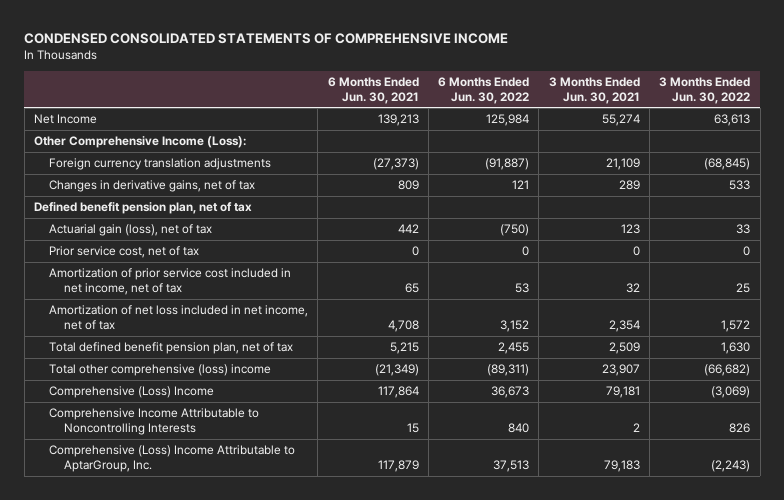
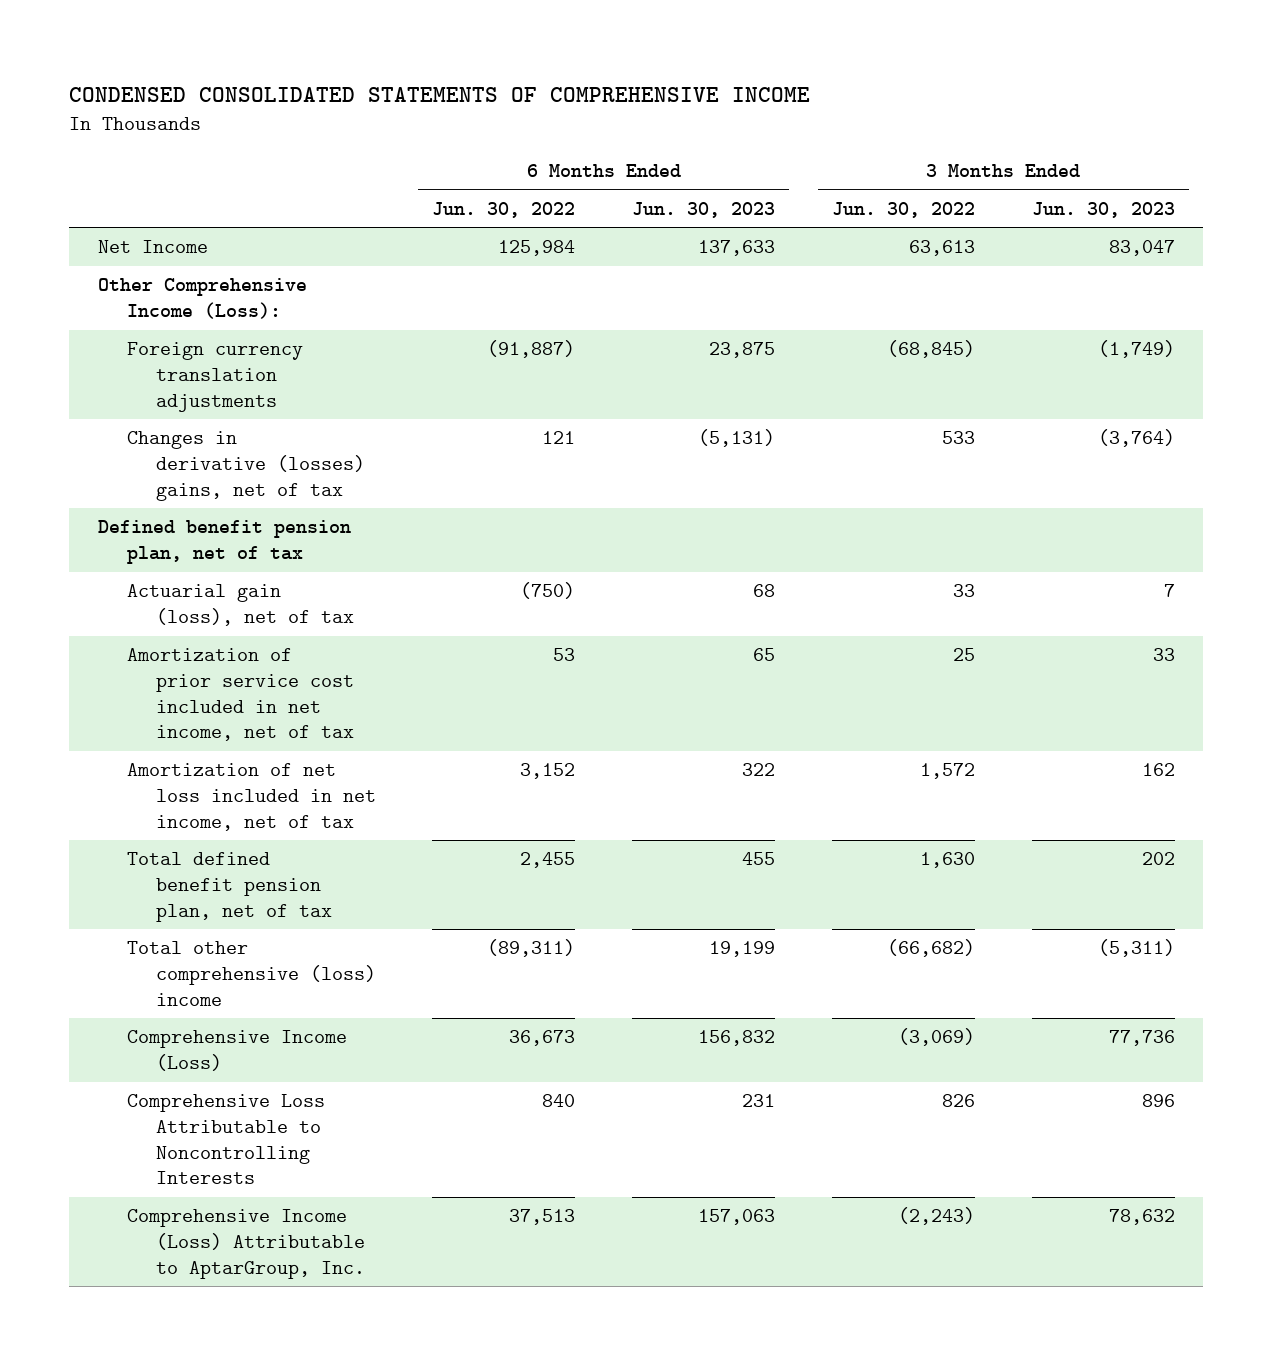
[327,76,419,104] 6 Months Ended Jun. 30, 2021 -> none
[548,76,640,104] 3 Months Ended Jun. 30, 2021 -> none
none -> [632,201,776,218] Jun. 30, 2023
none -> [1031,201,1175,218] Jun. 30, 2023
[49,180,256,193] Changes in derivative gains, net of tax -> [126,431,365,501] Changes in derivative (losses) gains, net of tax
[49,246,200,259] Prior service cost, net of tax -> none
[49,386,215,399] Comprehensive (Loss) Income -> [126,1030,347,1072] Comprehensive Income (Loss)
[49,408,260,436] Comprehensive Income Attributable to Noncontrolling Interests -> [126,1094,325,1185] Comprehensive Loss Attributable to Noncontrolling Interests
[49,445,296,473] Comprehensive (Loss) Income Attributable to AptarGroup, Inc. -> [126,1209,365,1279] Comprehensive Income (Loss) Attributable to AptarGroup, Inc.

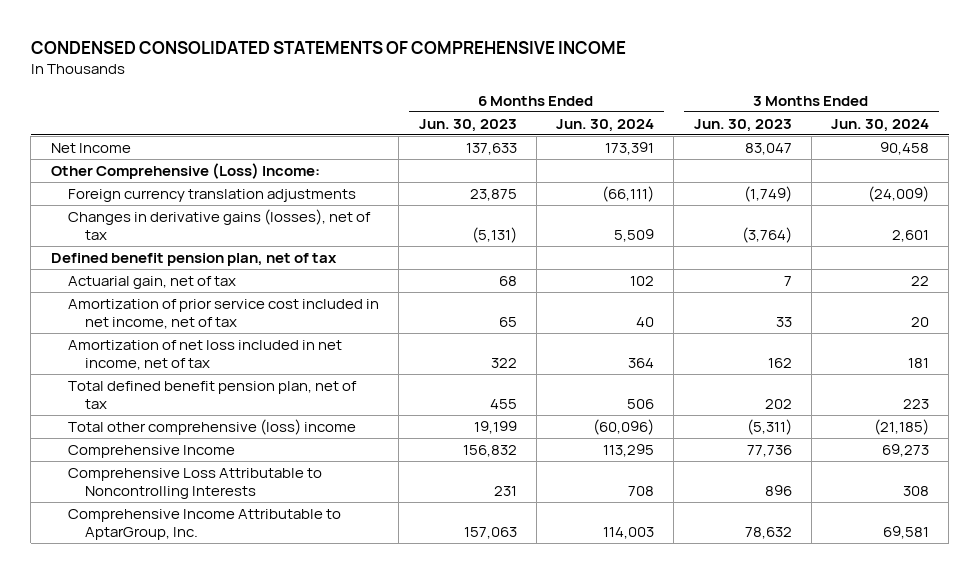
[432,201,576,218] Jun. 30, 2022 -> none
[831,201,975,218] Jun. 30, 2022 -> none
none -> [556,118,655,132] Jun. 30, 2024
none -> [831,118,930,132] Jun. 30, 2024
[97,278,307,320] Other Comprehensive Income (Loss): -> [50,162,320,179] Other Comprehensive (Loss) Income:
[126,431,365,501] Changes in derivative (losses) gains, net of tax -> [67,208,371,241] Changes in derivative gains (losses), net of tax
[126,584,354,627] Actuarial gain (loss), net of tax -> [67,275,236,289] Actuarial gain, net of tax
[126,1030,347,1072] Comprehensive Income (Loss) -> [67,444,235,458] Comprehensive Income
[126,1209,365,1279] Comprehensive Income (Loss) Attributable to AptarGroup, Inc. -> [67,508,341,541] Comprehensive Income Attributable to AptarGroup, Inc.

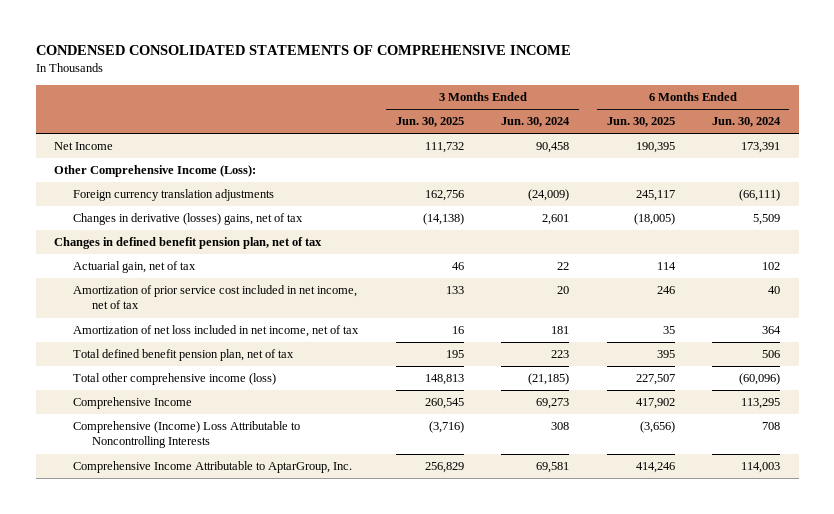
[418,118,517,132] Jun. 30, 2023 -> none
[693,118,792,132] Jun. 30, 2023 -> none
none -> [395,117,464,128] Jun. 30, 2025
none -> [606,117,675,128] Jun. 30, 2025
[50,162,320,179] Other Comprehensive (Loss) Income: -> [54,165,257,178] Other Comprehensive Income (Loss):
[67,208,371,241] Changes in derivative gains (losses), net of tax -> [73,213,304,226] Changes in derivative (losses) gains, net of tax
[50,252,337,266] Defined benefit pension plan, net of tax -> [54,237,323,250] Changes in defined benefit pension plan, net of tax
[67,418,356,435] Total other comprehensive (loss) income -> [73,373,277,386] Total other comprehensive income (loss)
[67,467,322,500] Comprehensive Loss Attributable to Noncontrolling Interests -> [73,421,301,449] Comprehensive (Income) Loss Attributable to Noncontrolling Interests

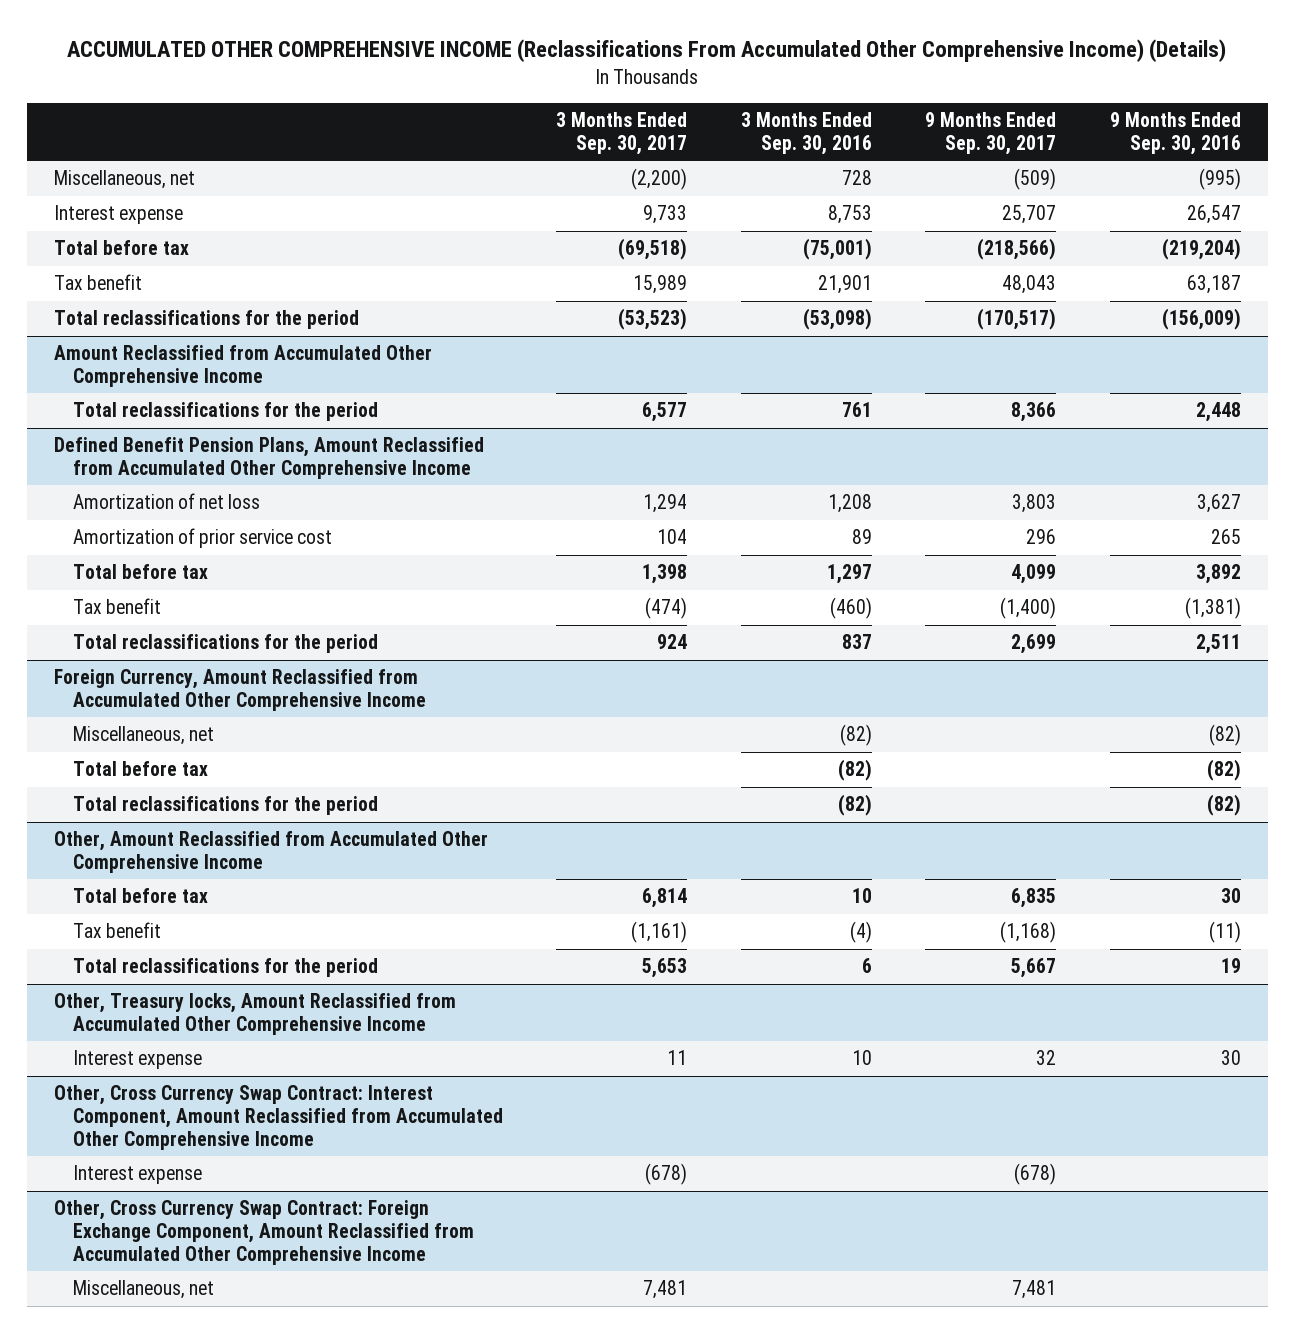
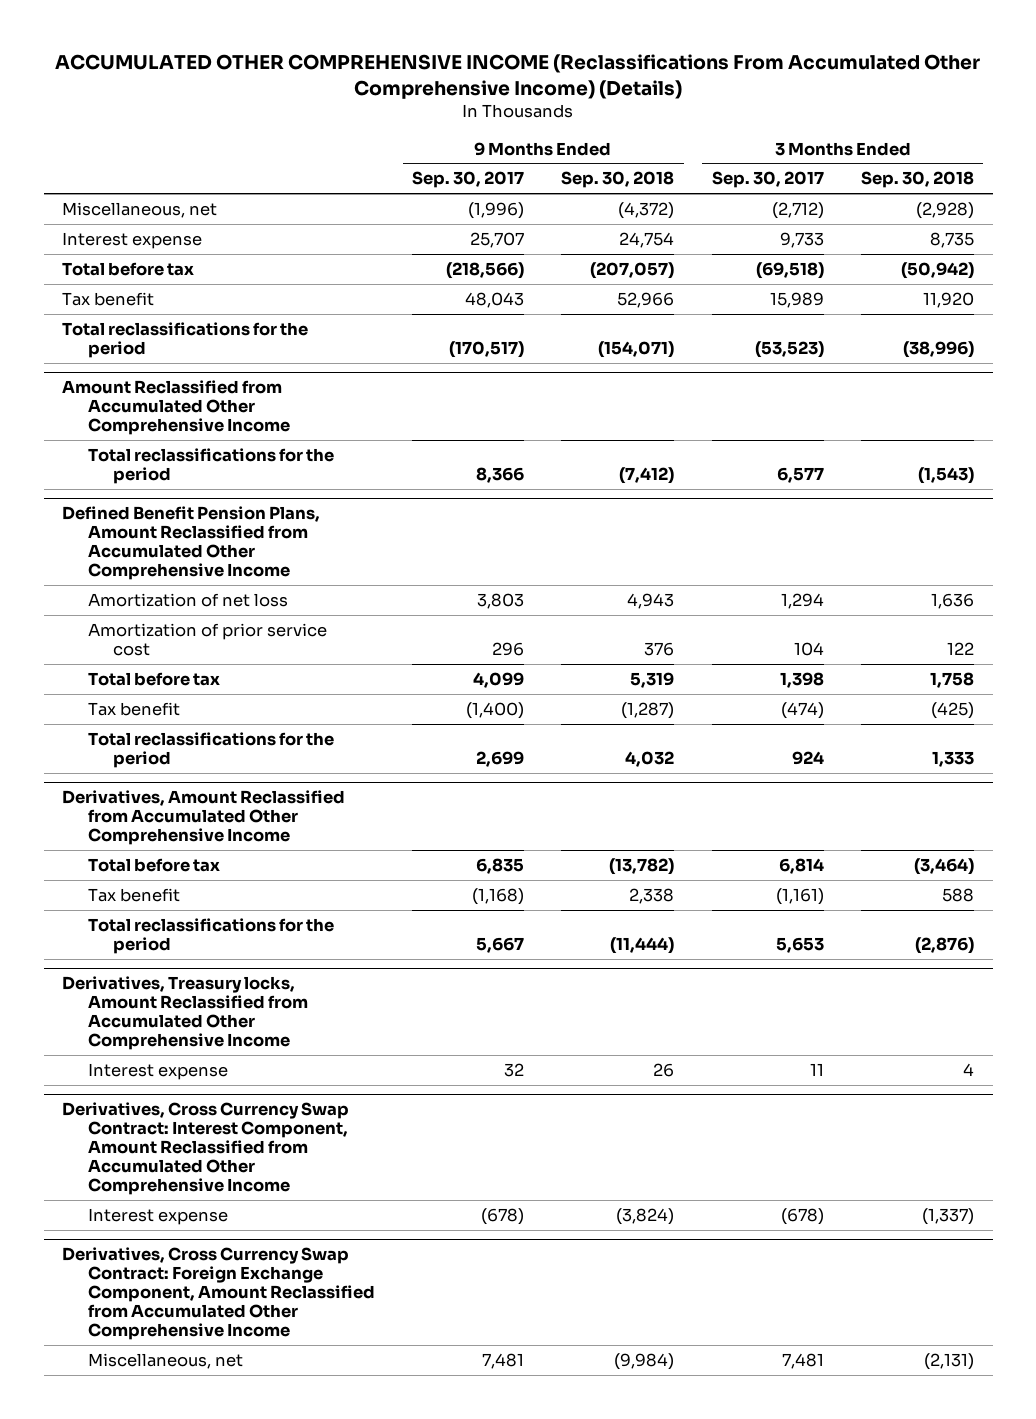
[740,112,872,155] 3 Months Ended Sep. 30, 2016 -> none
[1109,112,1241,155] 9 Months Ended Sep. 30, 2016 -> none
none -> [561,171,675,189] Sep. 30, 2018
none -> [860,171,974,189] Sep. 30, 2018
[631,168,688,191] (2,200) -> [771,201,824,219] (2,712)
[1014,168,1057,191] (509) -> [467,201,524,219] (1,996)
[54,669,426,711] Foreign Currency, Amount Reclassified from Accumulated Other Comprehensive Income -> none
[72,726,214,746] Miscellaneous, net -> none
[72,761,208,777] Total before tax -> none
[72,796,378,816] Total reclassifications for the period -> none
[54,831,489,873] Other, Amount Reclassified from Accumulated Other Comprehensive Income -> [62,790,346,846] Derivatives, Amount Reclassified from Accumulated Other Comprehensive Income
[54,993,457,1035] Other, Treasury locks, Amount Reclassified from Accumulated Other Comprehensive Income -> [62,976,308,1051] Derivatives, Treasury locks, Amount Reclassified from Accumulated Other Comprehensive Income
[54,1085,503,1150] Other, Cross Currency Swap Contract: Interest Component, Amount Reclassified from Accumulated Other Comprehensive Income -> [62,1102,350,1196] Derivatives, Cross Currency Swap Contract: Interest Component, Amount Reclassified from Accumulated Other Comprehensive Income
[54,1200,474,1265] Other, Cross Currency Swap Contract: Foreign Exchange Component, Amount Reclassified from Accumulated Other Comprehensive Income -> [62,1247,375,1341] Derivatives, Cross Currency Swap Contract: Foreign Exchange Component, Amount Reclassified from Accumulated Other Comprehensive Income

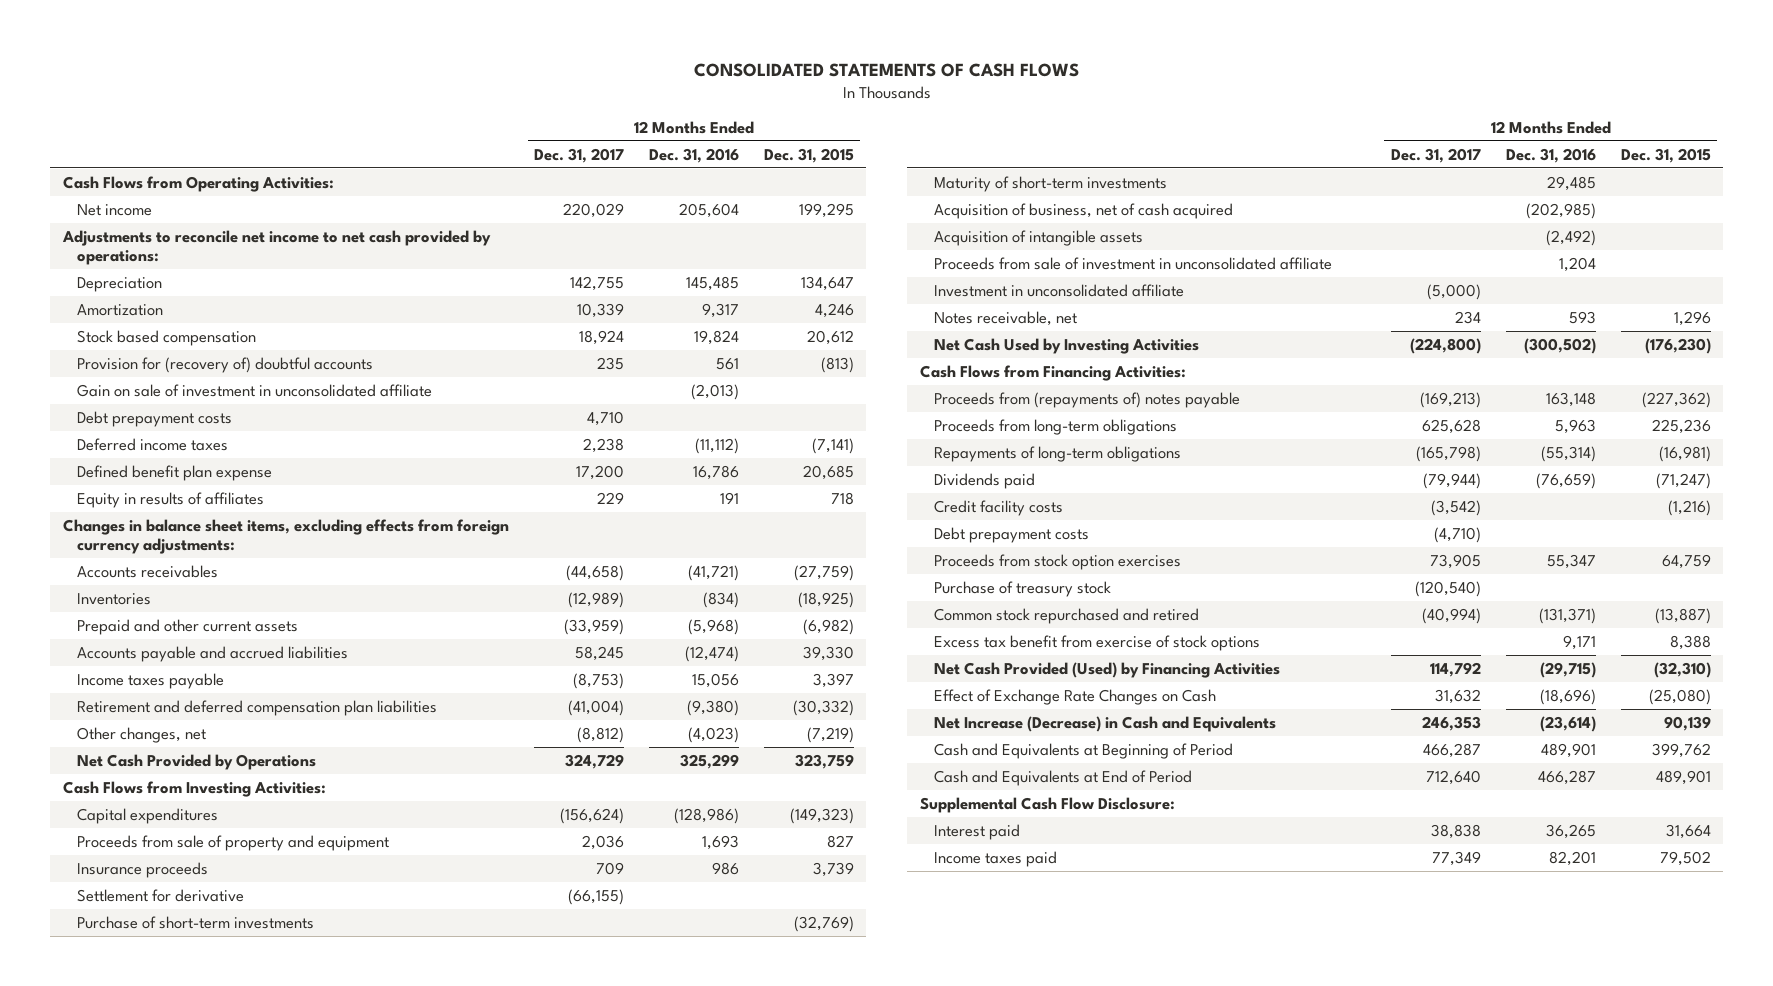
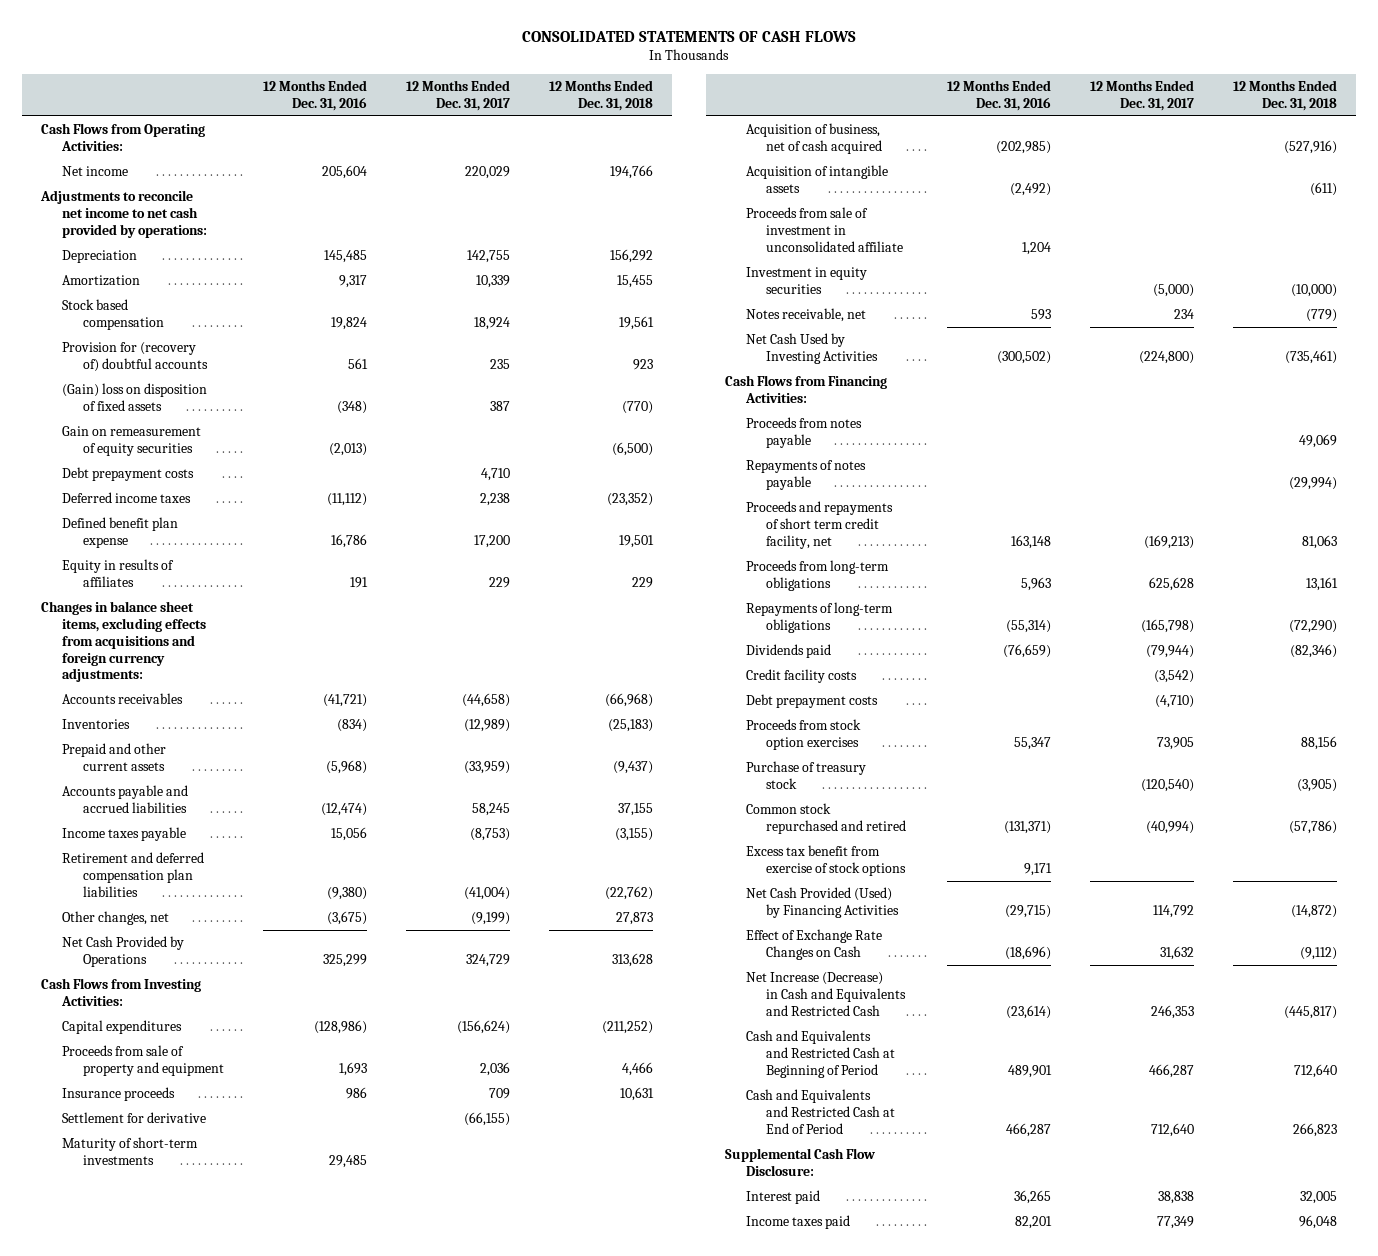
[763,147,854,163] Dec. 31, 2015 -> none
none -> [548,79,653,111] 12 Months Ended Dec. 31, 2018
none -> [61,383,207,411] (Gain) loss on disposition of fixed assets
[77,383,433,397] Gain on sale of investment in unconsolidated affiliate -> [61,426,201,456] Gain on remeasurement of equity securities
[62,518,509,554] Changes in balance sheet items, excluding effects from foreign currency adjustments: -> [41,601,206,683] Changes in balance sheet items, excluding effects from acquisitions and foreign currency adjustments:
[576,726,624,743] (8,812) -> [470,912,510,926] (9,199)
[687,726,739,743] (4,023) -> [326,911,367,926] (3,675)
[77,915,315,929] Purchase of short-term investments -> none
[933,283,1184,297] Investment in unconsolidated affiliate -> none
none -> [745,267,867,294] Investment in equity securities
none -> [745,417,862,448] Proceeds from notes payable
none -> [745,460,866,490] Repayments of notes payable
[933,391,1240,408] Proceeds from (repayments of) notes payable -> [745,501,893,549] Proceeds and repayments of short term credit facility, net
[933,715,1276,732] Net Increase (Decrease) in Cash and Equivalents -> [745,972,907,1016] Net Increase (Decrease) in Cash and Equivalents and Restricted Cash
[933,742,1233,759] Cash and Equivalents at Beginning of Period -> [745,1030,896,1078] Cash and Equivalents and Restricted Cash at Beginning of Period
[933,769,1192,786] Cash and Equivalents at End of Period -> [745,1089,896,1134] Cash and Equivalents and Restricted Cash at End of Period

